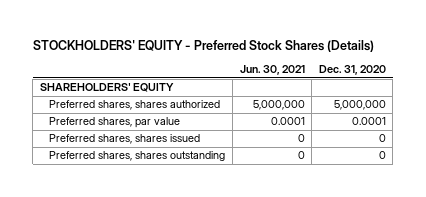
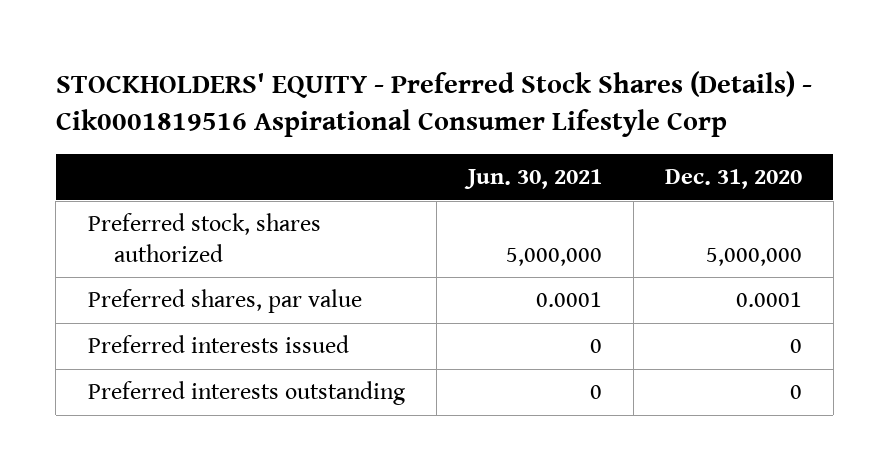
[32,39,374,52] STOCKHOLDERS' EQUITY - Preferred Stock Shares (Details) -> [55,70,812,137] STOCKHOLDERS' EQUITY - Preferred Stock Shares (Details) - Cik0001819516 Aspirational Consumer Lifestyle Corp
[39,83,174,93] SHAREHOLDERS' EQUITY -> none
[49,100,221,111] Preferred shares, shares authorized -> [87,213,321,262] Preferred stock, shares authorized
[49,134,201,145] Preferred shares, shares issued -> [87,335,349,354] Preferred interests issued
[49,151,226,162] Preferred shares, shares outstanding -> [87,381,405,406] Preferred interests outstanding

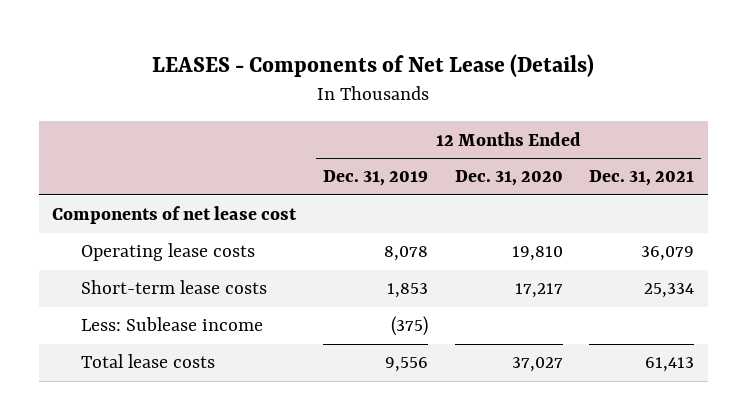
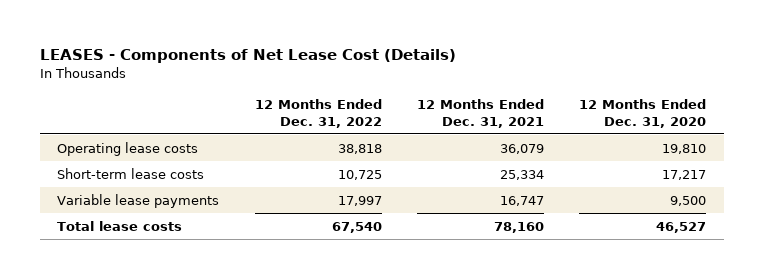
[152,53,595,77] LEASES - Components of Net Lease (Details) -> [39,49,456,64] LEASES - Components of Net Lease Cost (Details)
[323,170,429,187] Dec. 31, 2019 -> none
none -> [254,98,382,128] 12 Months Ended Dec. 31, 2022
[52,206,298,225] Components of net lease cost -> none
[80,317,263,332] Less: Sublease income -> none
none -> [57,193,220,208] Variable lease payments
[511,357,563,373] 37,027 -> [656,221,707,233] 46,527
[645,357,695,373] 61,413 -> [494,221,545,233] 78,160

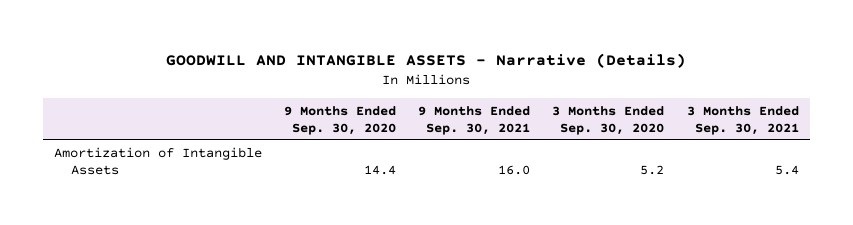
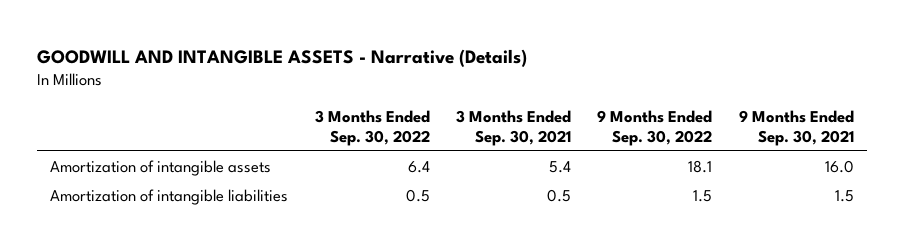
[284,105,397,135] 9 Months Ended Sep. 30, 2020 -> none
[552,105,665,135] 3 Months Ended Sep. 30, 2020 -> none
none -> [314,110,430,146] 3 Months Ended Sep. 30, 2022
none -> [597,110,713,146] 9 Months Ended Sep. 30, 2022
[54,147,263,176] Amortization of Intangible Assets -> [50,160,272,177] Amortization of intangible assets
none -> [50,189,289,206] Amortization of intangible liabilities

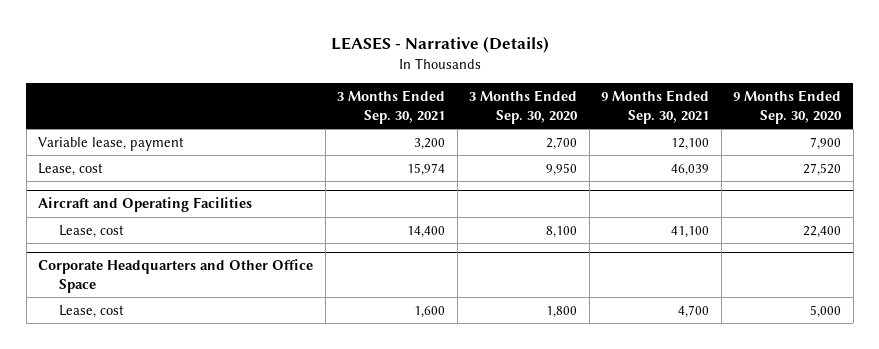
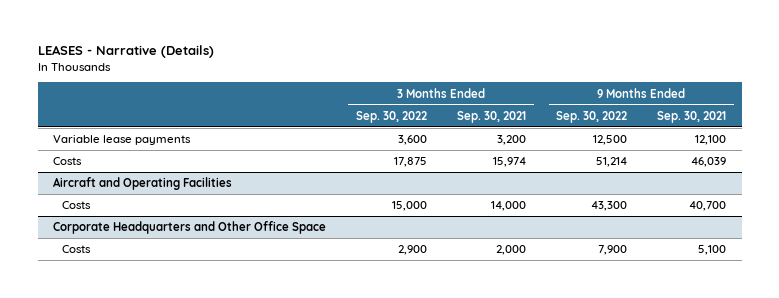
[469,90,579,124] 3 Months Ended Sep. 30, 2020 -> none
[733,90,843,124] 9 Months Ended Sep. 30, 2020 -> none
none -> [355,110,427,123] Sep. 30, 2022
none -> [556,110,628,123] Sep. 30, 2022
[38,136,185,151] Variable lease, payment -> [52,135,191,146] Variable lease payments
[38,162,104,176] Lease, cost -> [52,157,82,166] Costs
[58,224,124,238] Lease, cost -> [61,201,91,210] Costs
[407,225,446,238] 14,400 -> [491,201,527,212] 14,000
[671,225,710,238] 41,100 -> [689,201,727,212] 40,700
[58,304,124,318] Lease, cost -> [61,245,91,254] Costs
[414,305,446,318] 1,600 -> [496,245,527,256] 2,000
[678,304,710,318] 4,700 -> [698,245,727,256] 5,100

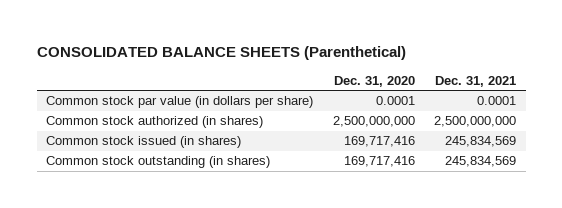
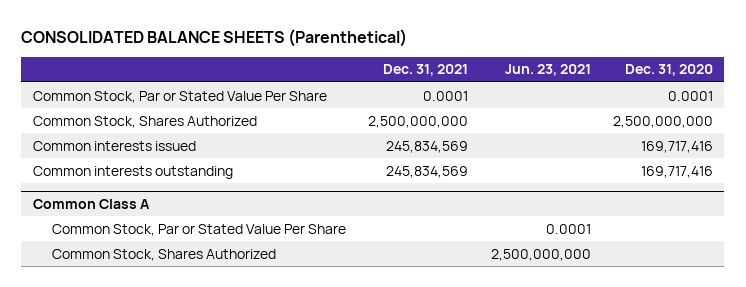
none -> [504,64,591,77] Jun. 23, 2021
[46,96,314,109] Common stock par value (in dollars per share) -> [32,90,327,103] Common Stock, Par or Stated Value Per Share
[46,116,264,129] Common stock authorized (in shares) -> [32,115,257,128] Common Stock, Shares Authorized
[46,136,242,149] Common stock issued (in shares) -> [32,140,196,151] Common interests issued
[46,156,271,169] Common stock outstanding (in shares) -> [32,165,233,179] Common interests outstanding
none -> [32,198,150,209] Common Class A
none -> [52,223,347,236] Common Stock, Par or Stated Value Per Share
none -> [52,248,277,261] Common Stock, Shares Authorized

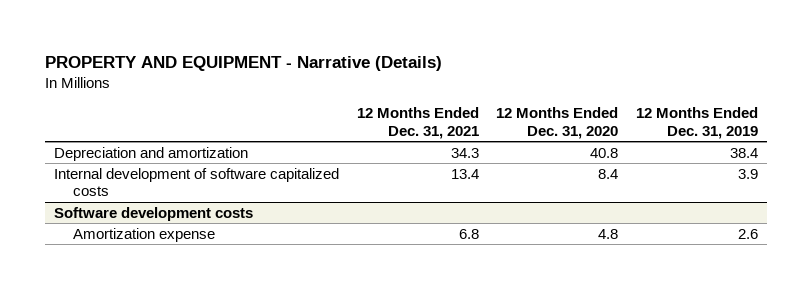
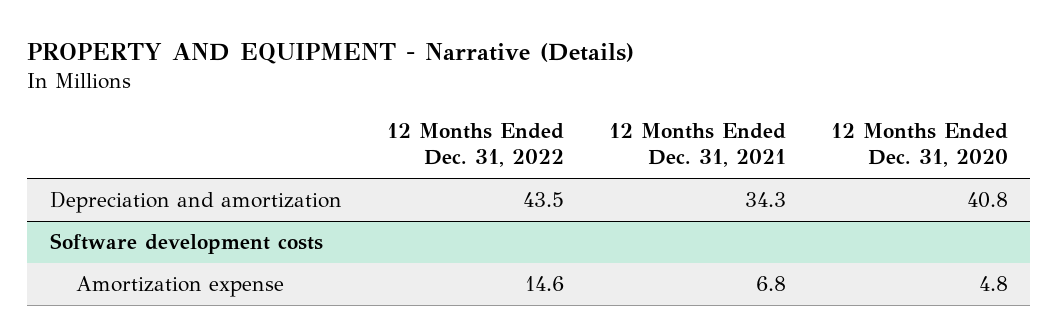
[636,107,759,139] 12 Months Ended Dec. 31, 2019 -> none
none -> [386,122,564,168] 12 Months Ended Dec. 31, 2022
[53,167,339,197] Internal development of software capitalized costs -> none

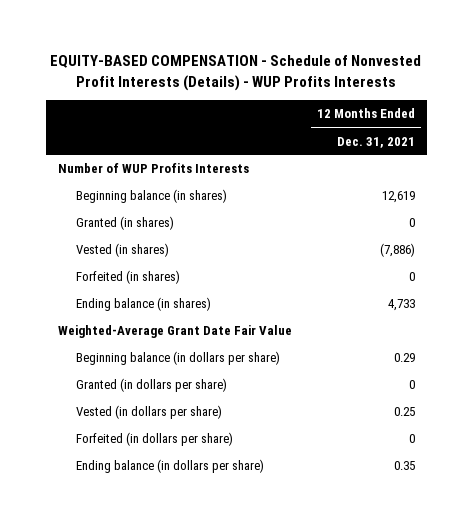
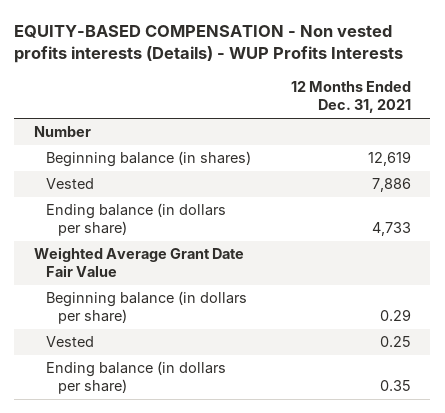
[50,55,422,91] EQUITY-BASED COMPENSATION - Schedule of Nonvested Profit Interests (Details) - WUP Profits Interests -> [14,24,404,64] EQUITY-BASED COMPENSATION - Non vested profits interests (Details) - WUP Profits Interests
[58,163,250,174] Number of WUP Profits Interests -> [34,126,92,138] Number
[76,216,175,231] Granted (in shares) -> none
[76,270,181,285] Forfeited (in shares) -> none
[76,243,170,258] Vested (in shares) -> [45,178,94,190] Vested
[379,243,415,258] (7,886) -> [371,178,411,193] 7,886
[76,297,212,312] Ending balance (in shares) -> [45,203,226,237] Ending balance (in dollars per share)
[58,325,293,339] Weighted-Average Grant Date Fair Value -> [34,247,245,278] Weighted Average Grant Date Fair Value
[76,378,228,393] Granted (in dollars per share) -> none
[76,432,234,447] Forfeited (in dollars per share) -> none
[76,405,223,420] Vested (in dollars per share) -> [45,336,94,348] Vested

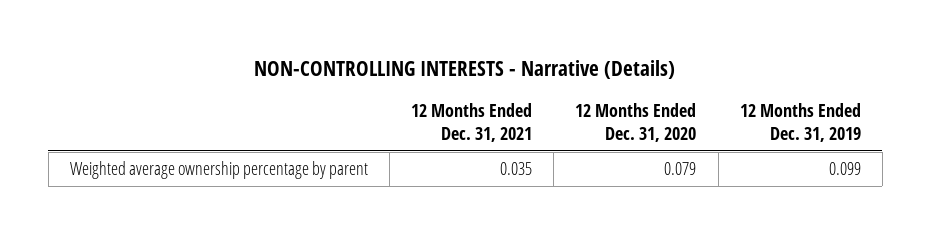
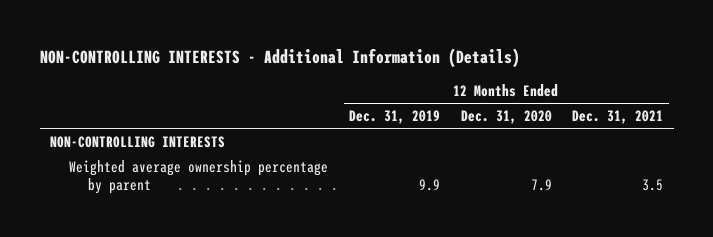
[254,59,676,79] NON-CONTROLLING INTERESTS - Narrative (Details) -> [39,47,520,68] NON-CONTROLLING INTERESTS - Additional Information (Details)
none -> [49,135,225,148] NON-CONTROLLING INTERESTS
[500,162,533,176] 0.035 -> [642,178,664,191] 3.5
[664,162,697,176] 0.079 -> [530,178,552,191] 7.9
[828,162,861,176] 0.099 -> [418,178,440,191] 9.9

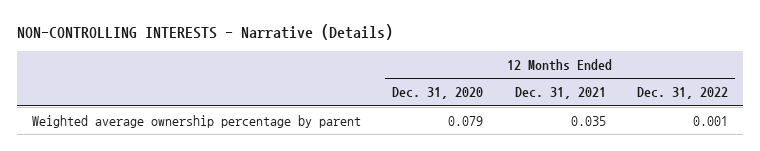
[39,47,520,68] NON-CONTROLLING INTERESTS - Additional Information (Details) -> [16,24,393,41] NON-CONTROLLING INTERESTS - Narrative (Details)
[348,110,440,125] Dec. 31, 2019 -> none
none -> [636,87,728,100] Dec. 31, 2022
[49,135,225,148] NON-CONTROLLING INTERESTS -> none
[530,178,552,191] 7.9 -> [448,115,484,126] 0.079
[642,178,664,191] 3.5 -> [570,115,606,126] 0.035

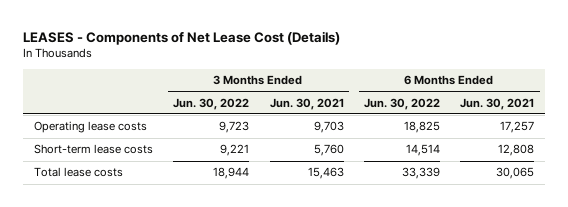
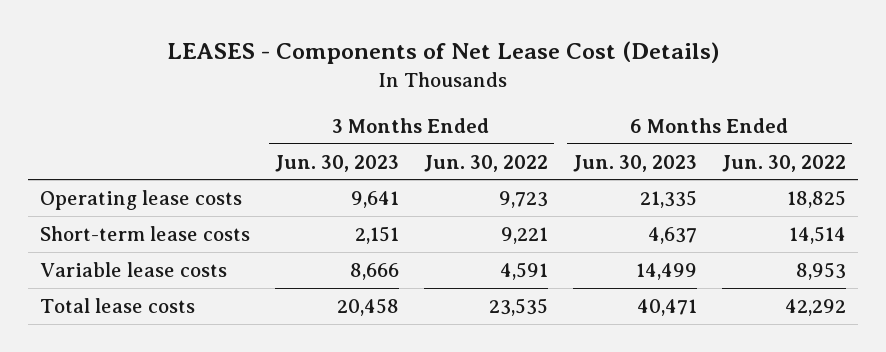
[269,97,344,110] Jun. 30, 2021 -> none
[460,97,535,110] Jun. 30, 2021 -> none
none -> [275,154,400,172] Jun. 30, 2023
none -> [572,154,697,172] Jun. 30, 2023
none -> [40,261,228,277] Variable lease costs
[213,167,250,180] 18,944 -> [488,297,548,316] 23,535
[401,167,440,180] 33,339 -> [784,298,846,316] 42,292

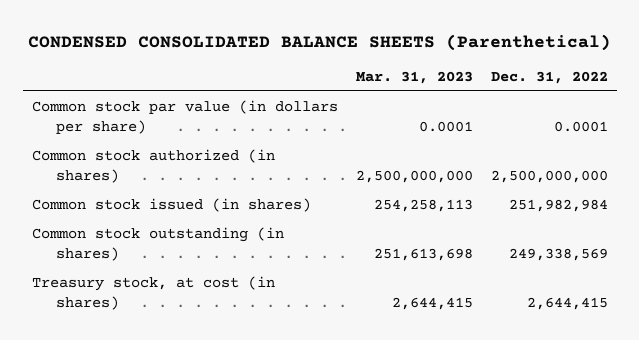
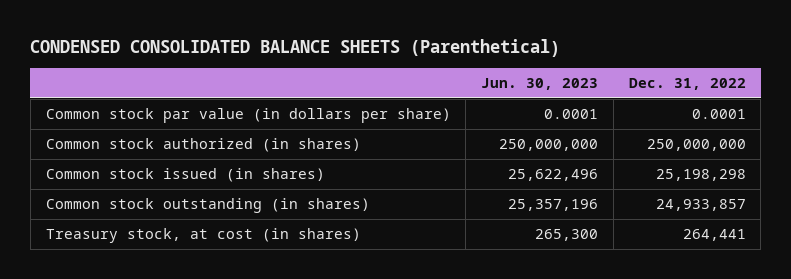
[355,70,473,84] Mar. 31, 2023 -> none
none -> [481,78,599,91] Jun. 30, 2023
[490,169,608,183] 2,500,000,000 -> [646,139,746,152] 250,000,000
[508,198,608,212] 251,982,984 -> [655,169,746,182] 25,198,298
[508,247,608,261] 249,338,569 -> [655,199,746,212] 24,933,857
[526,296,608,310] 2,644,415 -> [682,229,746,242] 264,441

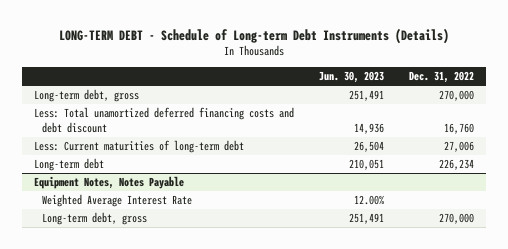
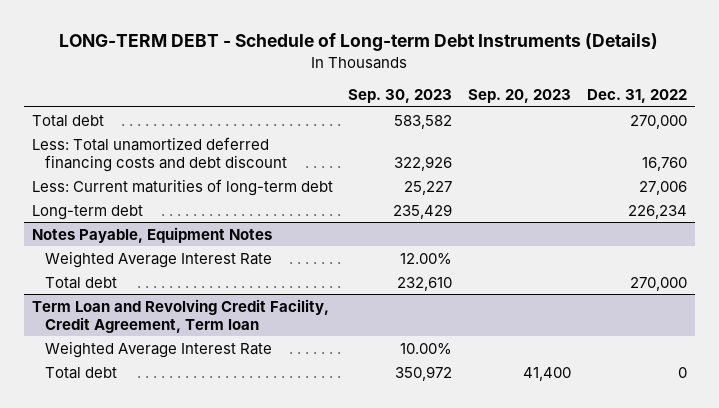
[318,71,384,84] Jun. 30, 2023 -> none
none -> [348,89,453,104] Sep. 30, 2023
none -> [468,89,572,104] Sep. 20, 2023
[34,89,140,103] Long-term debt, gross -> [31,114,104,127] Total debt
[34,176,185,190] Equipment Notes, Notes Payable -> [31,226,272,243] Notes Payable, Equipment Notes
[42,212,148,226] Long-term debt, gross -> [45,276,118,289] Total debt
none -> [31,298,329,333] Term Loan and Revolving Credit Facility, Credit Agreement, Term loan
none -> [45,340,273,358] Weighted Average Interest Rate
none -> [45,366,118,379] Total debt

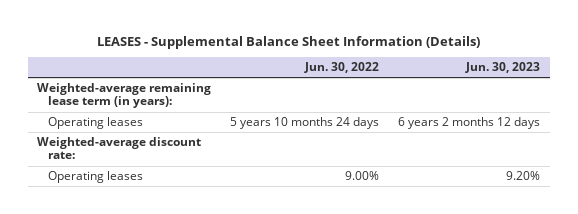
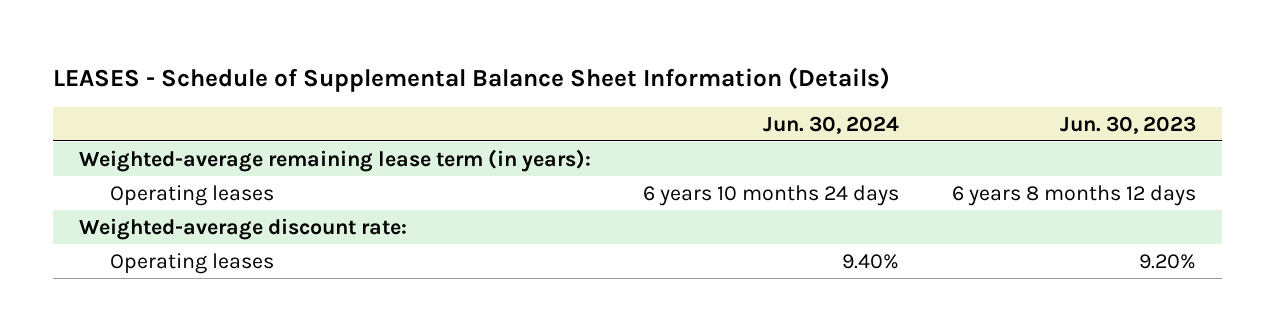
[96,35,480,49] LEASES - Supplemental Balance Sheet Information (Details) -> [52,66,890,92] LEASES - Schedule of Supplemental Balance Sheet Information (Details)
[304,62,380,74] Jun. 30, 2022 -> none
none -> [763,115,900,134] Jun. 30, 2024
[398,117,541,130] 6 years 2 months 12 days -> [951,184,1196,206] 6 years 8 months 12 days

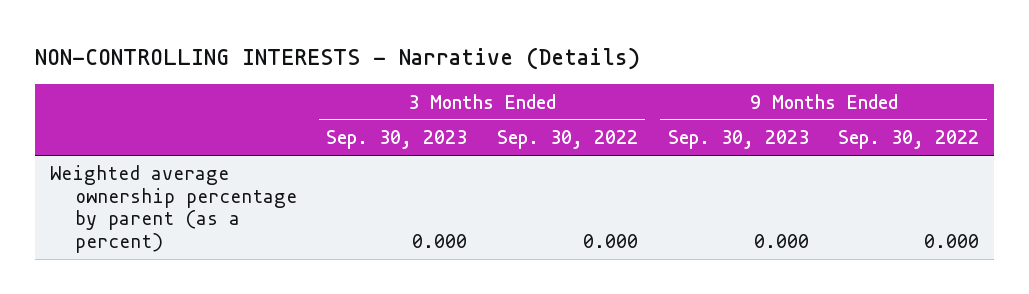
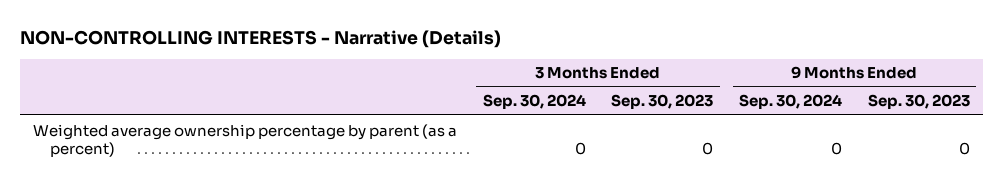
[497,130,639,150] Sep. 30, 2022 -> none
[838,130,980,150] Sep. 30, 2022 -> none
none -> [482,94,586,110] Sep. 30, 2024
none -> [739,94,843,110] Sep. 30, 2024
[412,233,468,248] 0.000 -> [702,141,714,155] 0
[753,233,809,248] 0.000 -> [958,141,970,155] 0

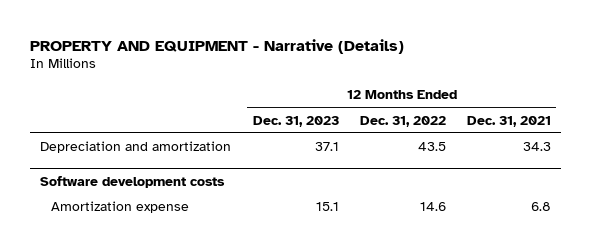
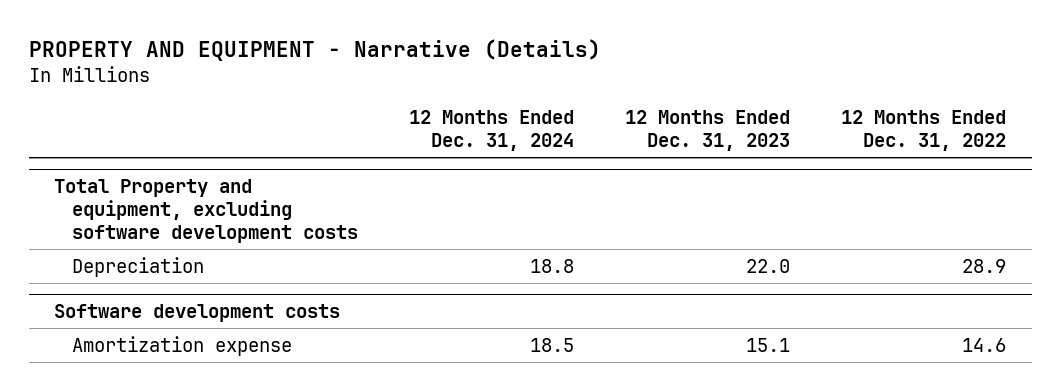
[466,115,551,127] Dec. 31, 2021 -> none
none -> [408,110,574,152] 12 Months Ended Dec. 31, 2024
none -> [54,179,358,244] Total Property and equipment, excluding software development costs
[40,141,232,154] Depreciation and amortization -> [71,256,204,277] Depreciation
[314,142,339,152] 37.1 -> [746,258,791,273] 22.0
[417,142,446,152] 43.5 -> [962,258,1007,273] 28.9

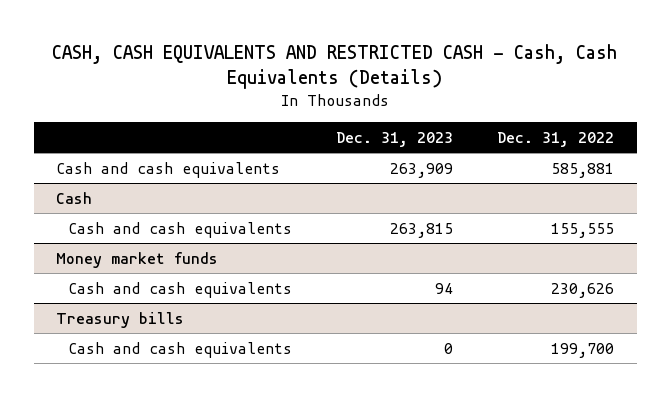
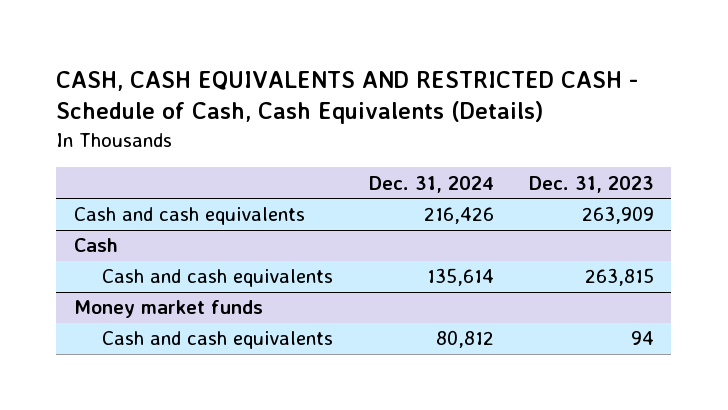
[52,44,618,90] CASH, CASH EQUIVALENTS AND RESTRICTED CASH - Cash, Cash Equivalents (Details) -> [56,70,639,125] CASH, CASH EQUIVALENTS AND RESTRICTED CASH - Schedule of Cash, Cash Equivalents (Details)
[497,131,615,147] Dec. 31, 2022 -> none
none -> [368,175,494,193] Dec. 31, 2024
[56,311,185,328] Treasury bills -> none
[67,341,292,358] Cash and cash equivalents -> none

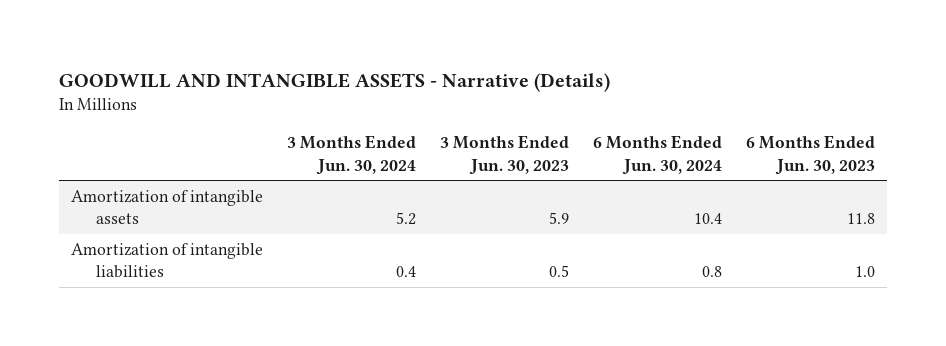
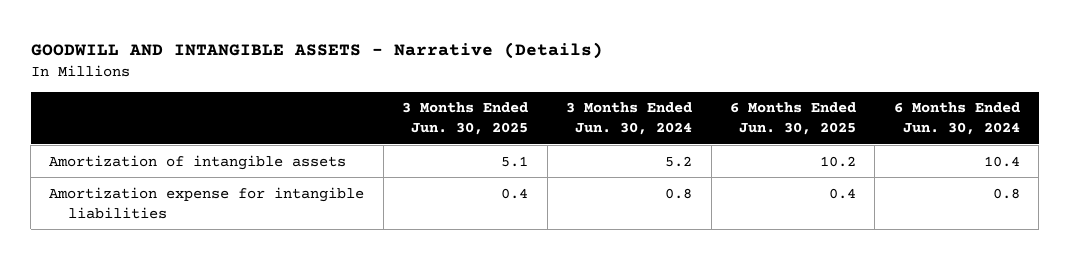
[440,135,570,175] 3 Months Ended Jun. 30, 2023 -> none
[746,135,876,175] 6 Months Ended Jun. 30, 2023 -> none
none -> [402,102,529,136] 3 Months Ended Jun. 30, 2025
none -> [729,102,856,136] 6 Months Ended Jun. 30, 2025
[71,242,264,279] Amortization of intangible liabilities -> [49,186,365,219] Amortization expense for intangible liabilities
[396,266,417,278] 0.4 -> [665,187,693,199] 0.8

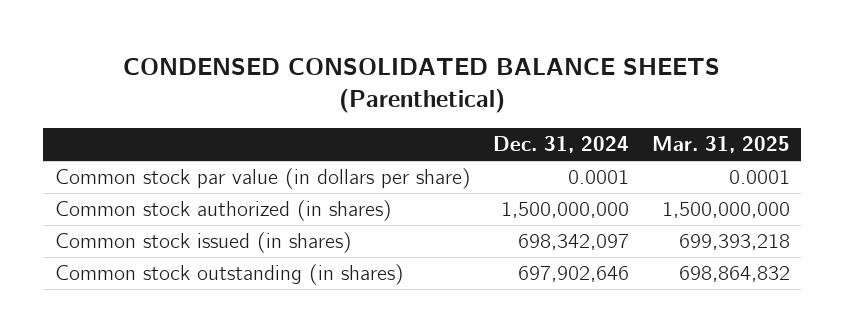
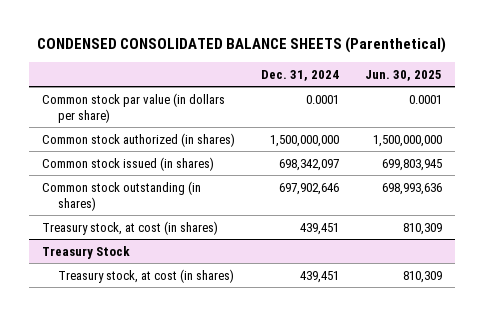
[651,136,790,154] Mar. 31, 2025 -> none
none -> [365,69,443,81] Jun. 30, 2025
none -> [41,220,218,235] Treasury stock, at cost (in shares)
none -> [41,245,130,259] Treasury Stock
none -> [57,268,234,283] Treasury stock, at cost (in shares)

